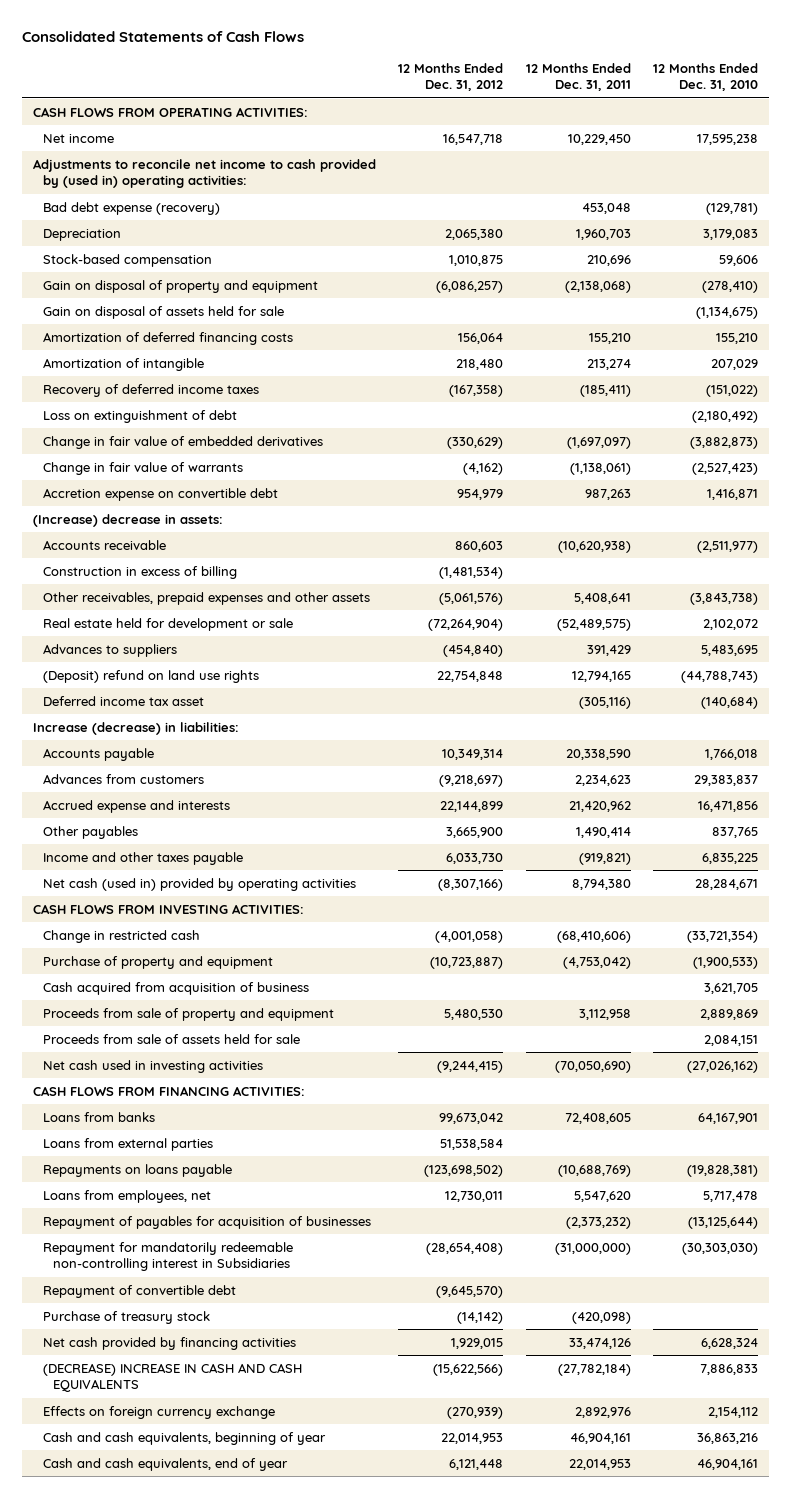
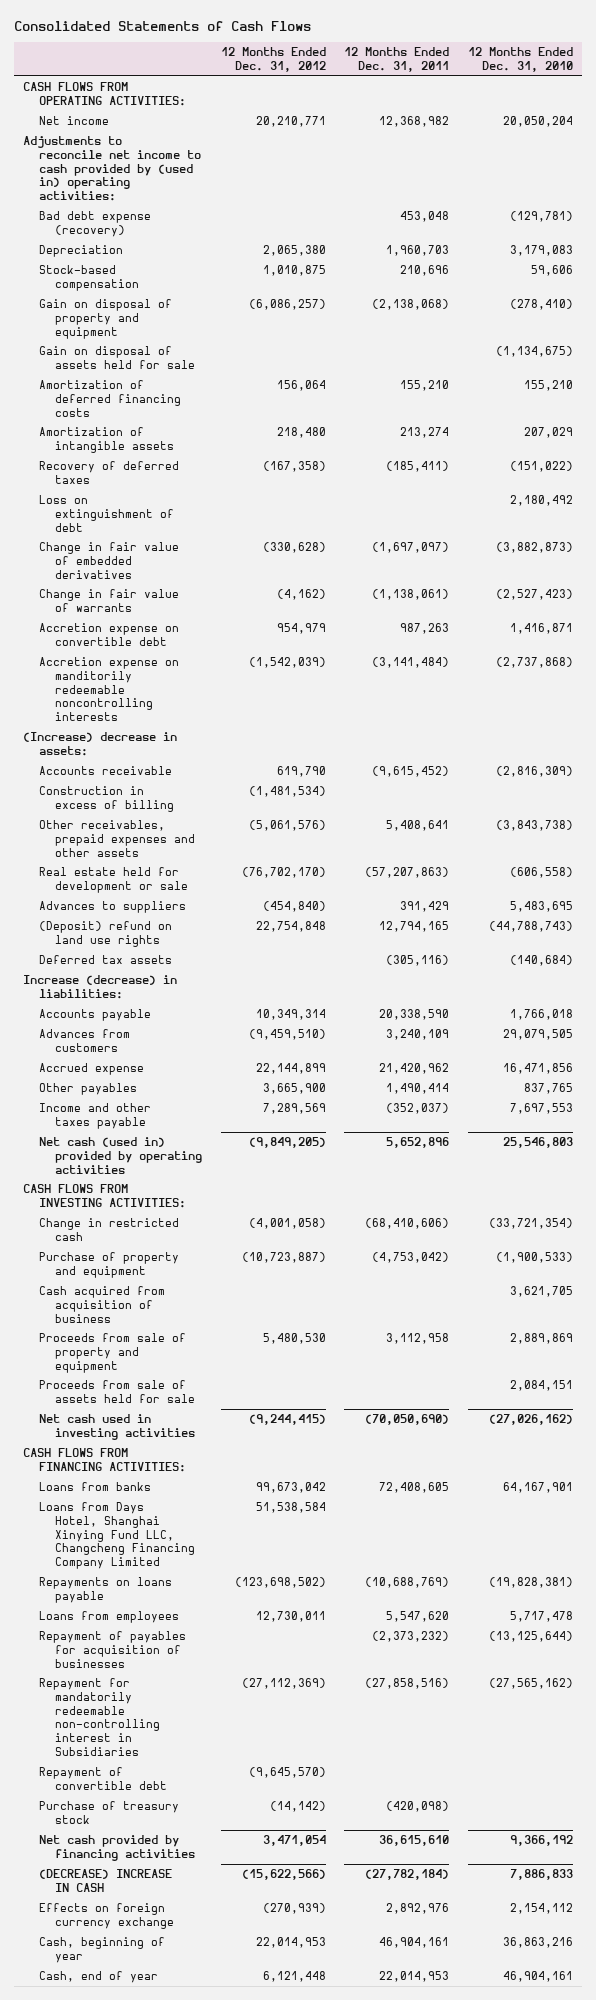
[443,133,504,145] 16,547,718 -> [255,116,326,128] 20,210,771
[567,133,631,145] 10,229,450 -> [379,116,450,128] 12,368,982
[696,133,758,145] 17,595,238 -> [502,116,573,128] 20,050,204
[43,357,205,371] Amortization of intangible -> [39,427,175,453] Amortization of intangible assets
[43,383,260,397] Recovery of deferred income taxes -> [39,461,180,484] Recovery of deferred taxes
[691,410,758,423] (2,180,492) -> [509,495,573,507] 2,180,492
[447,436,504,449] (330,629) -> [262,542,326,554] (330,628)
none -> [39,657,180,721] Accretion expense on manditorily redeemable noncontrolling interests
[455,540,504,552] 860,603 -> [276,766,326,778] 619,790
[557,540,631,553] (10,620,938) -> [372,766,450,778] (9,615,452)
[696,540,758,553] (2,511,977) -> [495,766,573,778] (2,816,309)
[428,618,504,631] (72,264,904) -> [241,867,326,879] (76,702,170)
[556,618,631,631] (52,489,575) -> [365,867,450,879] (57,207,863)
[702,618,758,630] 2,102,072 -> [509,867,573,879] (606,558)
[43,695,205,706] Deferred income tax asset -> [39,955,173,965] Deferred tax assets
[439,774,504,787] (9,218,697) -> [248,1029,326,1041] (9,459,510)
[574,774,631,786] 2,234,623 -> [386,1029,450,1041] 3,240,109
[693,774,758,786] 29,383,837 -> [502,1029,573,1041] 29,079,505
[43,799,231,813] Accrued expense and interests -> [39,1063,145,1076] Accrued expense
[446,852,504,864] 6,033,730 -> [262,1103,326,1115] 7,289,569
[578,852,631,865] (919,821) -> [386,1103,450,1115] (352,037)
[701,852,758,864] 6,835,225 -> [509,1103,573,1115] 7,697,553
[438,878,504,891] (8,307,166) -> [248,1137,326,1149] (9,849,205)
[571,878,631,890] 8,794,380 -> [386,1137,450,1149] 5,652,896
[694,878,758,890] 28,284,671 -> [502,1137,573,1149] 25,546,803
[43,1137,214,1151] Loans from external parties -> [39,1502,196,1569] Loans from Days Hotel, Shanghai Xinying Fund LLC, Changcheng Financing Company Limited
[43,1189,212,1203] Loans from employees, net -> [39,1611,180,1624] Loans from employees
[426,1242,504,1255] (28,654,408) -> [241,1678,326,1690] (27,112,369)
[554,1242,631,1255] (31,000,000) -> [365,1678,450,1690] (27,858,516)
[681,1242,758,1255] (30,303,030) -> [488,1678,573,1690] (27,565,162)
[451,1337,504,1349] 1,929,015 -> [262,1835,326,1847] 3,471,054
[568,1337,631,1349] 33,474,126 -> [379,1835,450,1847] 36,615,610
[700,1337,758,1349] 6,628,324 -> [509,1835,573,1847] 9,366,192
[43,1362,303,1393] (DECREASE) INCREASE IN CASH AND CASH EQUIVALENTS -> [39,1869,173,1892] (DECREASE) INCREASE IN CASH
[43,1431,327,1445] Cash and cash equivalents, beginning of year -> [39,1937,166,1963] Cash, beginning of year
[43,1457,289,1471] Cash and cash equivalents, end of year -> [39,1971,159,1984] Cash, end of year

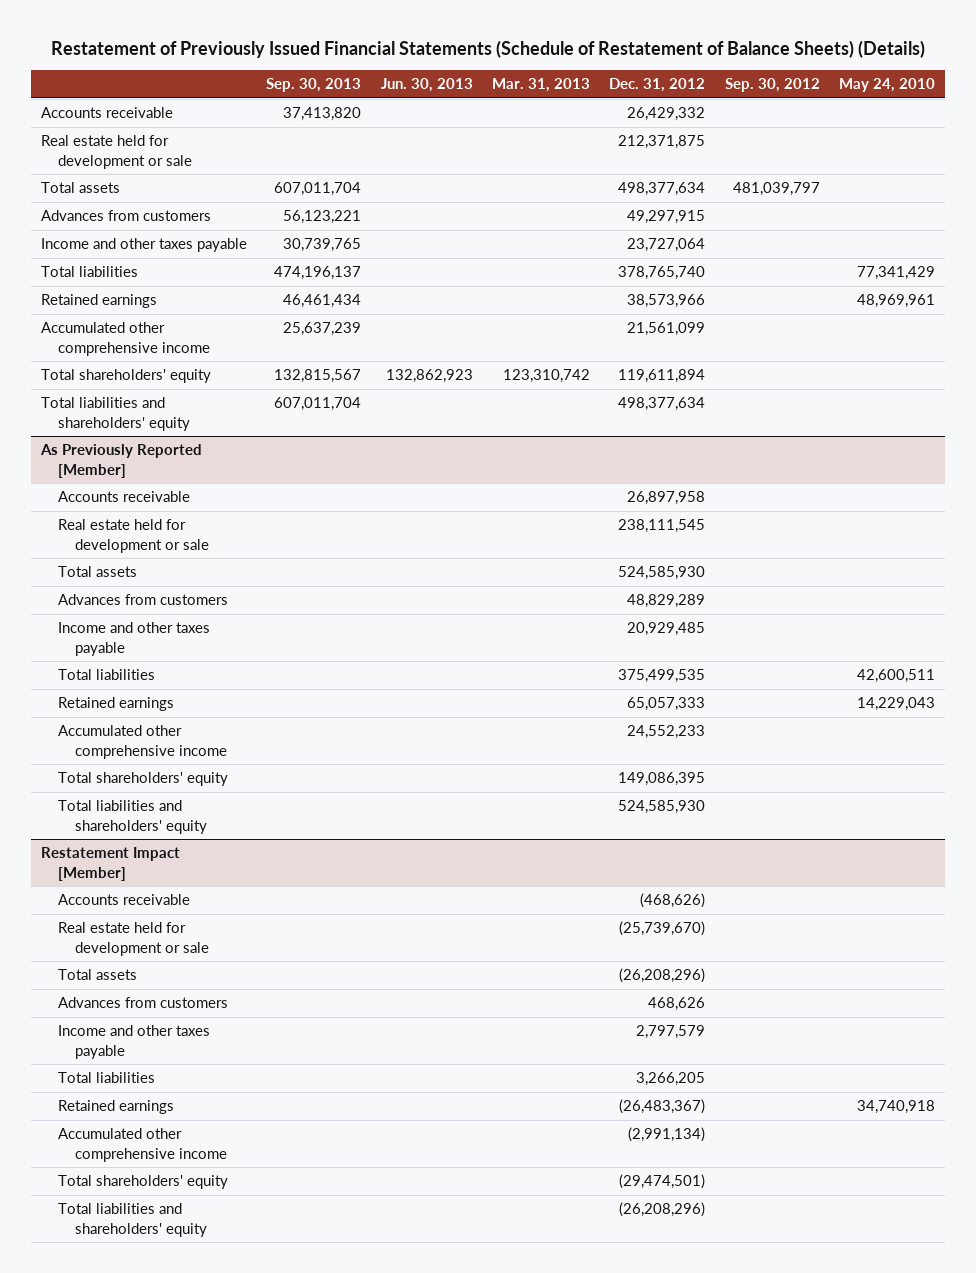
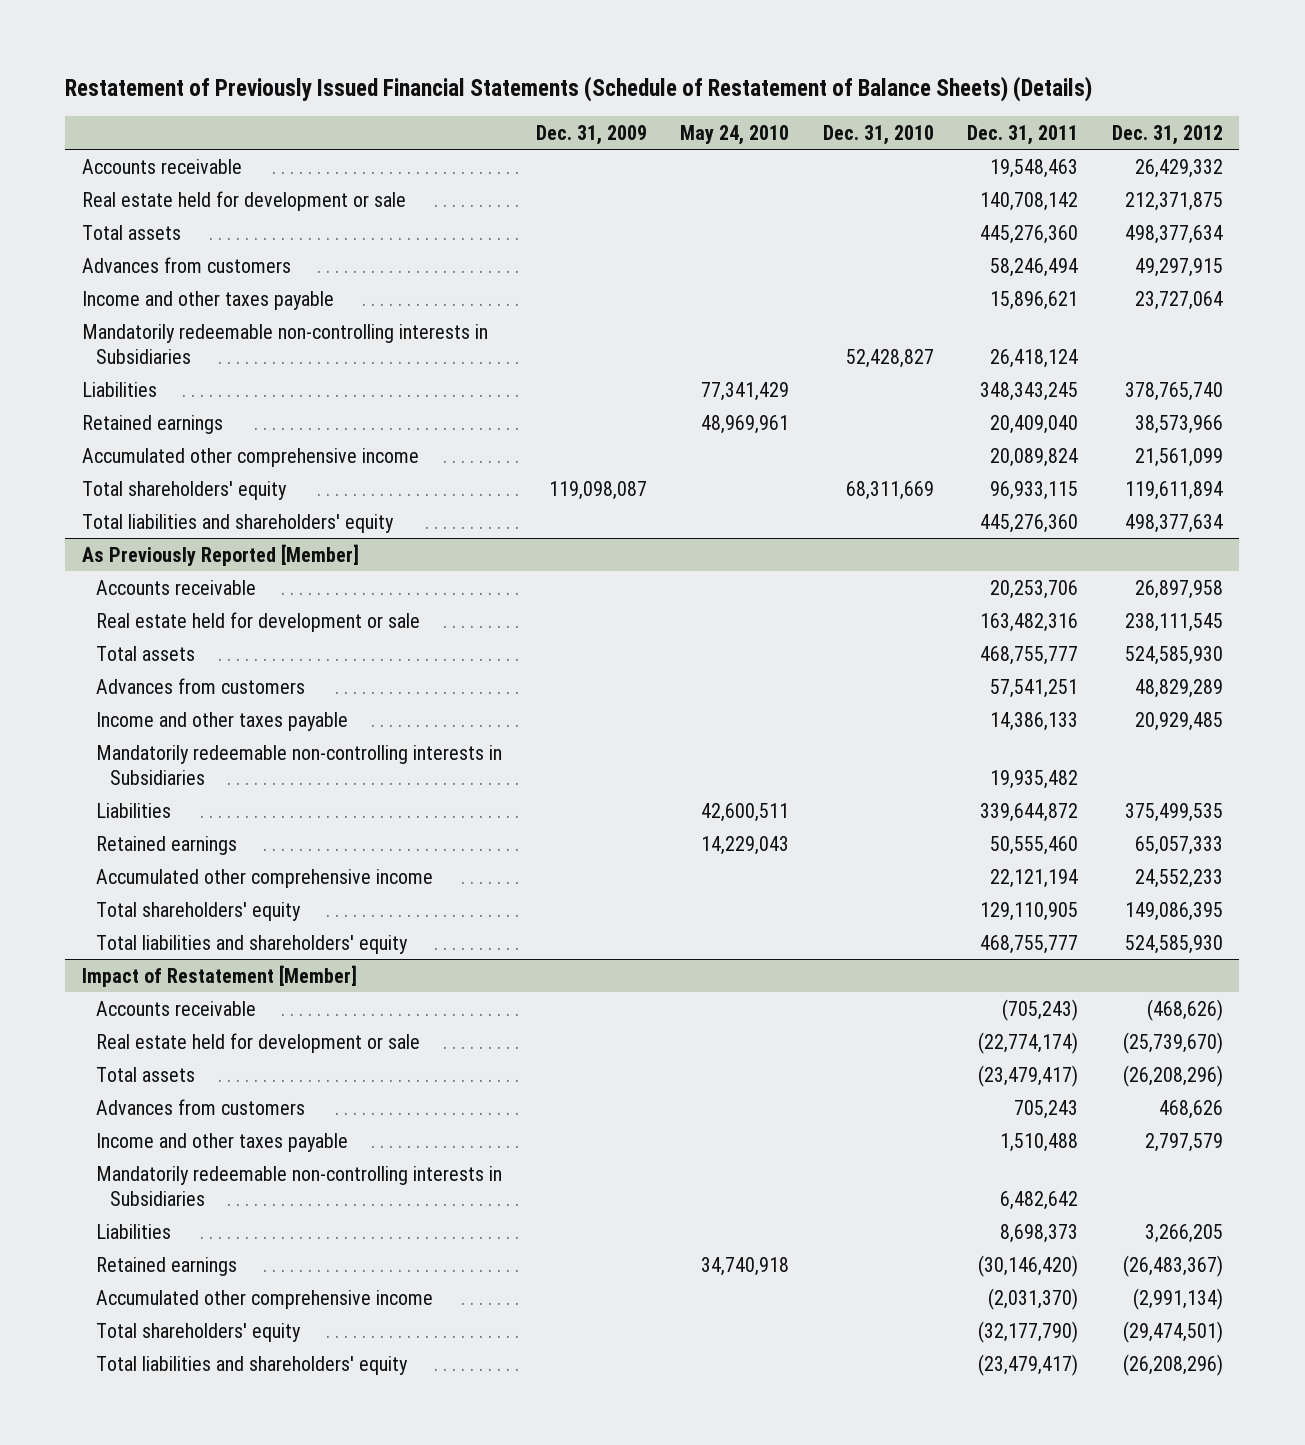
[266,78,362,93] Sep. 30, 2013 -> none
[380,78,473,93] Jun. 30, 2013 -> none
[491,78,590,93] Mar. 31, 2013 -> none
[724,78,820,93] Sep. 30, 2012 -> none
none -> [535,124,647,145] Dec. 31, 2009
none -> [822,124,934,145] Dec. 31, 2010
none -> [967,124,1079,145] Dec. 31, 2011
none -> [82,323,489,364] Mandatorily redeemable non-controlling interests in Subsidiaries
[40,266,138,278] Total liabilities -> [82,381,158,397] Liabilities
none -> [95,744,502,785] Mandatorily redeemable non-controlling interests in Subsidiaries
[57,669,155,681] Total liabilities -> [95,802,171,818] Liabilities
[40,847,180,881] Restatement Impact [Member] -> [82,964,358,987] Impact of Restatement [Member]
none -> [95,1165,502,1206] Mandatorily redeemable non-controlling interests in Subsidiaries
[57,1072,155,1084] Total liabilities -> [95,1223,171,1239] Liabilities

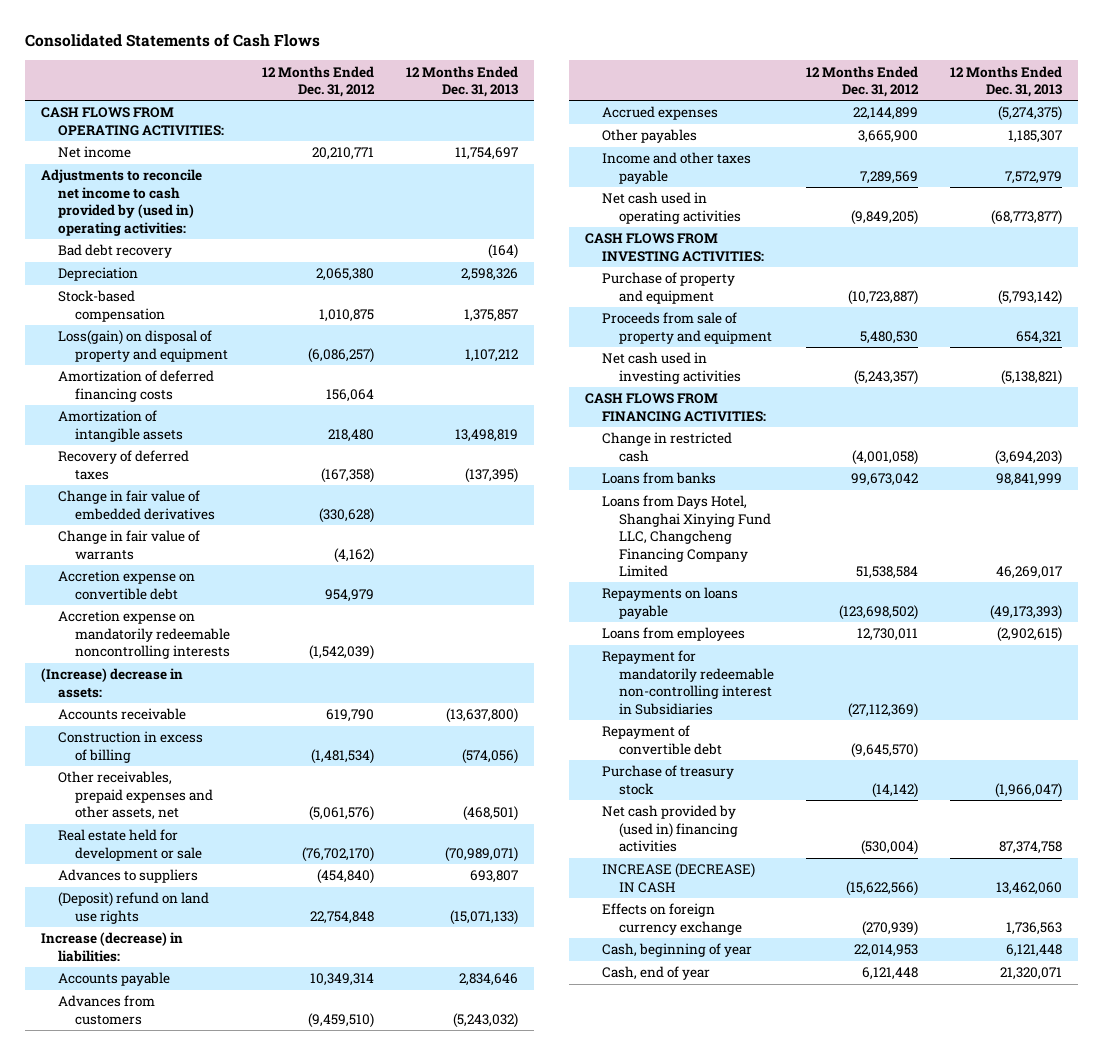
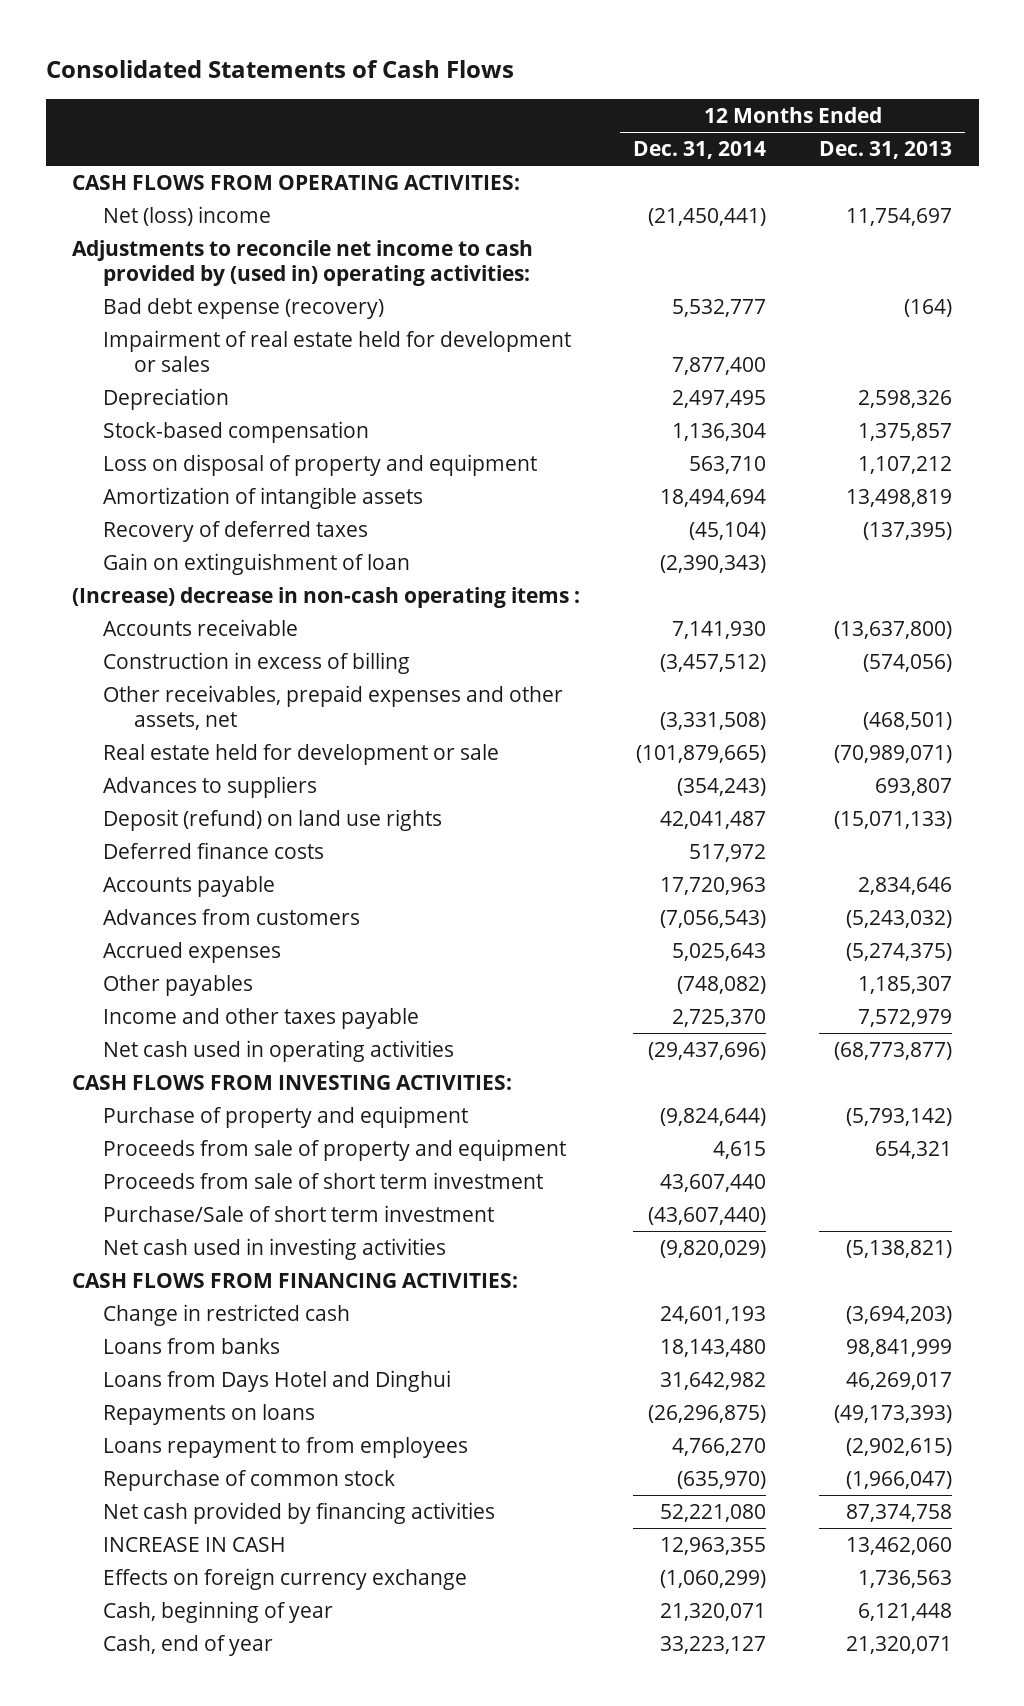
[262,65,376,97] 12 Months Ended Dec. 31, 2012 -> none
none -> [633,141,767,160] Dec. 31, 2014
[58,146,132,159] Net income -> [103,205,272,226] Net (loss) income
[58,244,173,259] Bad debt recovery -> [103,297,385,319] Bad debt expense (recovery)
none -> [103,329,572,373] Impairment of real estate held for development or sales
[58,370,215,402] Amortization of deferred financing costs -> none
[58,330,229,362] Loss(gain) on disposal of property and equipment -> [103,453,538,476] Loss on disposal of property and equipment
[58,490,216,520] Change in fair value of embedded derivatives -> none
[58,530,201,560] Change in fair value of warrants -> none
[58,570,196,600] Accretion expense on convertible debt -> none
[58,610,231,660] Accretion expense on mandatorily redeemable noncontrolling interests -> none
[41,668,184,698] (Increase) decrease in assets: -> none
none -> [103,552,411,575] Gain on extinguishment of loan
none -> [72,586,581,608] (Increase) decrease in non-cash operating items :
[41,932,184,962] Increase (decrease) in liabilities: -> none
[58,892,210,924] (Deposit) refund on land use rights -> [103,808,443,831] Deposit (refund) on land use rights
none -> [103,841,325,859] Deferred finance costs
none -> [103,1171,544,1189] Proceeds from sale of short term investment
none -> [103,1204,495,1222] Purchase/Sale of short term investment
[601,650,774,715] Repayment for mandatorily redeemable non-controlling interest in Subsidiaries -> none
[601,725,722,755] Repayment of convertible debt -> none
[601,495,771,577] Loans from Days Hotel, Shanghai Xinying Fund LLC, Changcheng Financing Company Limited -> [103,1369,452,1392] Loans from Days Hotel and Dinghui
[601,587,738,619] Repayments on loans payable -> [103,1403,316,1425] Repayments on loans
[601,627,745,642] Loans from employees -> [103,1436,469,1458] Loans repayment to from employees
[601,765,734,795] Purchase of treasury stock -> [103,1469,396,1491] Repurchase of common stock
[601,805,738,853] Net cash provided by (used in) financing activities -> [103,1501,496,1524] Net cash provided by financing activities
[601,863,755,893] INCREASE (DECREASE) IN CASH -> [103,1536,287,1552] INCREASE IN CASH

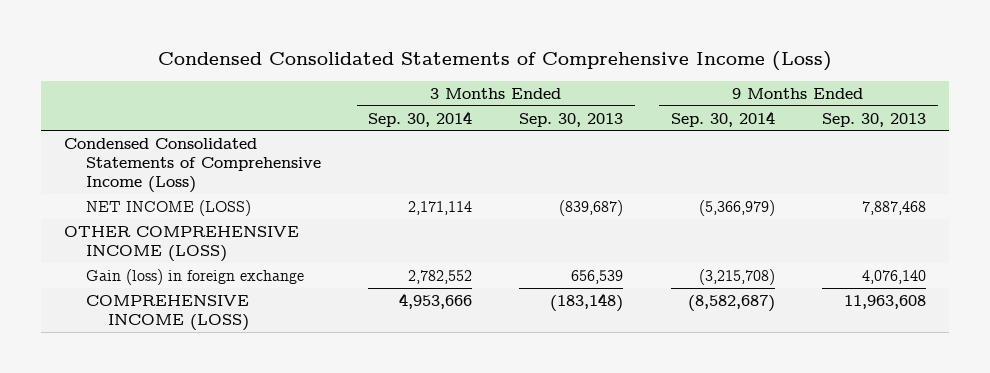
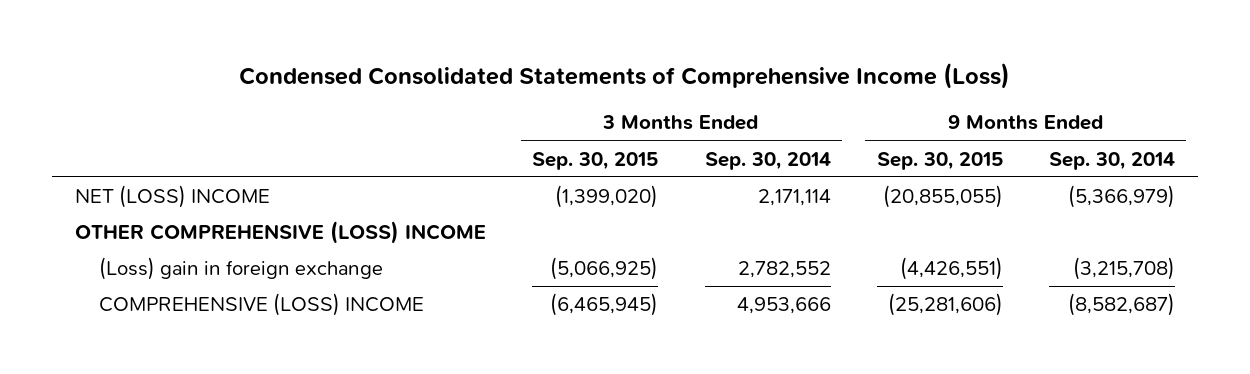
[519,112,624,127] Sep. 30, 2013 -> none
[821,112,926,127] Sep. 30, 2013 -> none
none -> [532,151,659,170] Sep. 30, 2015
none -> [876,151,1003,170] Sep. 30, 2015
[64,137,322,194] Condensed Consolidated Statements of Comprehensive Income (Loss) -> none
[86,199,252,216] NET INCOME (LOSS) -> [75,185,271,209] NET (LOSS) INCOME
[64,225,300,262] OTHER COMPREHENSIVE INCOME (LOSS) -> [75,221,487,245] OTHER COMPREHENSIVE (LOSS) INCOME
[86,268,305,285] Gain (loss) in foreign exchange -> [98,257,383,281] (Loss) gain in foreign exchange
[86,294,250,331] COMPREHENSIVE INCOME (LOSS) -> [98,293,424,317] COMPREHENSIVE (LOSS) INCOME

